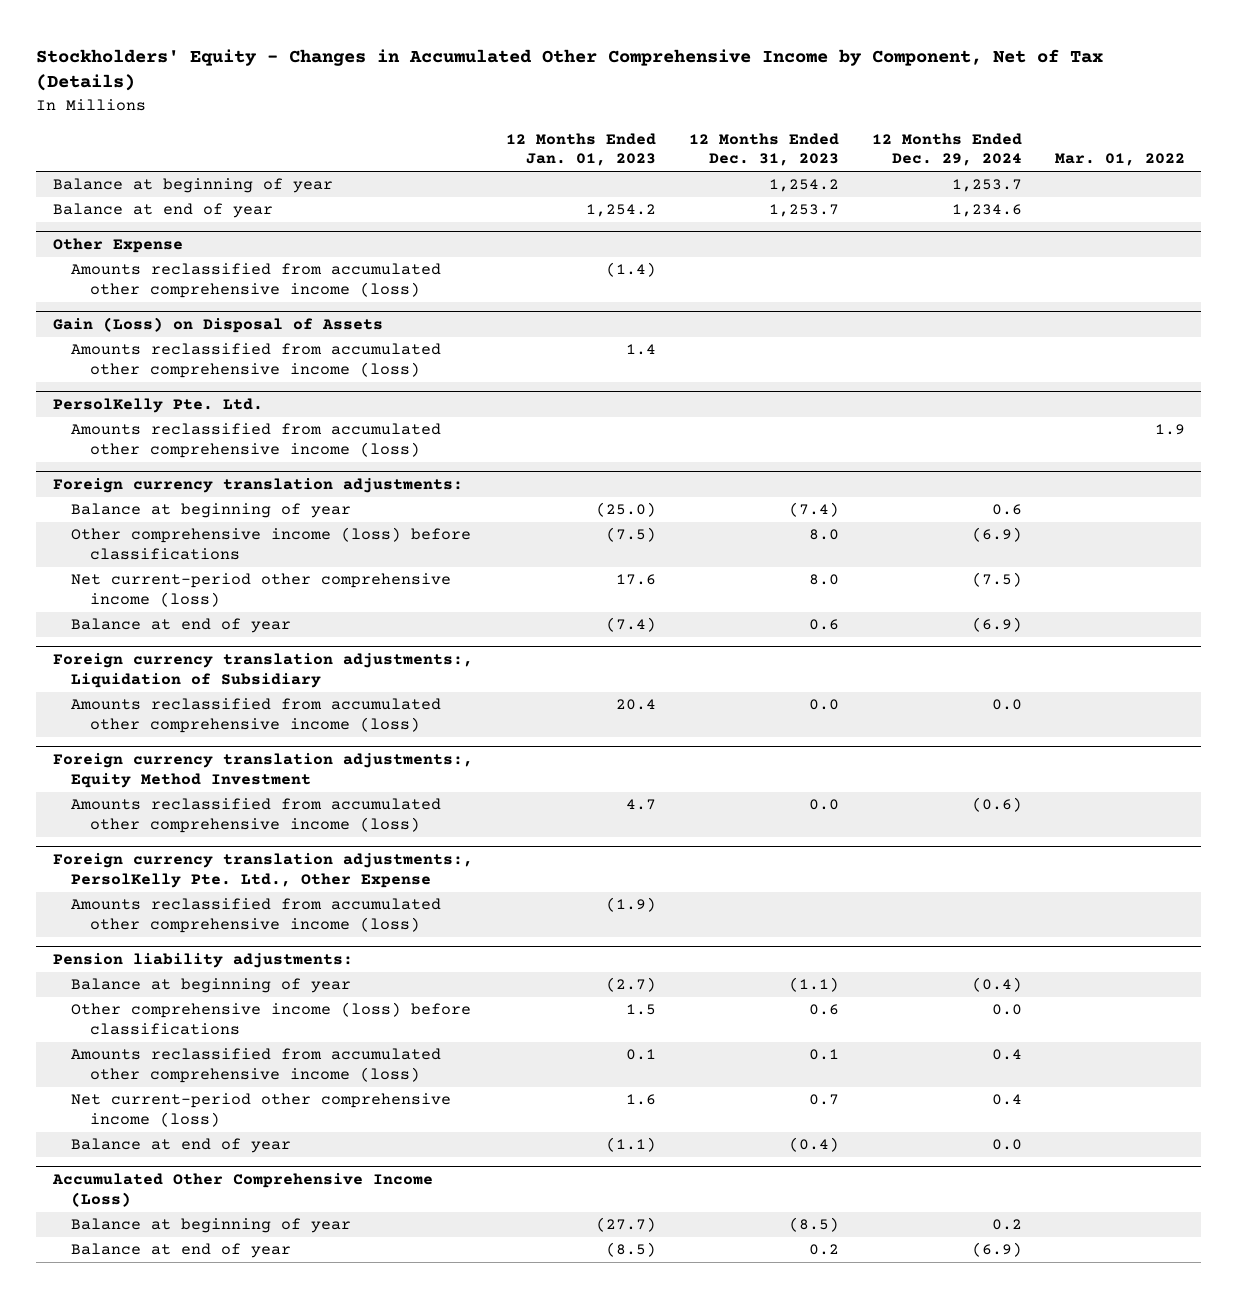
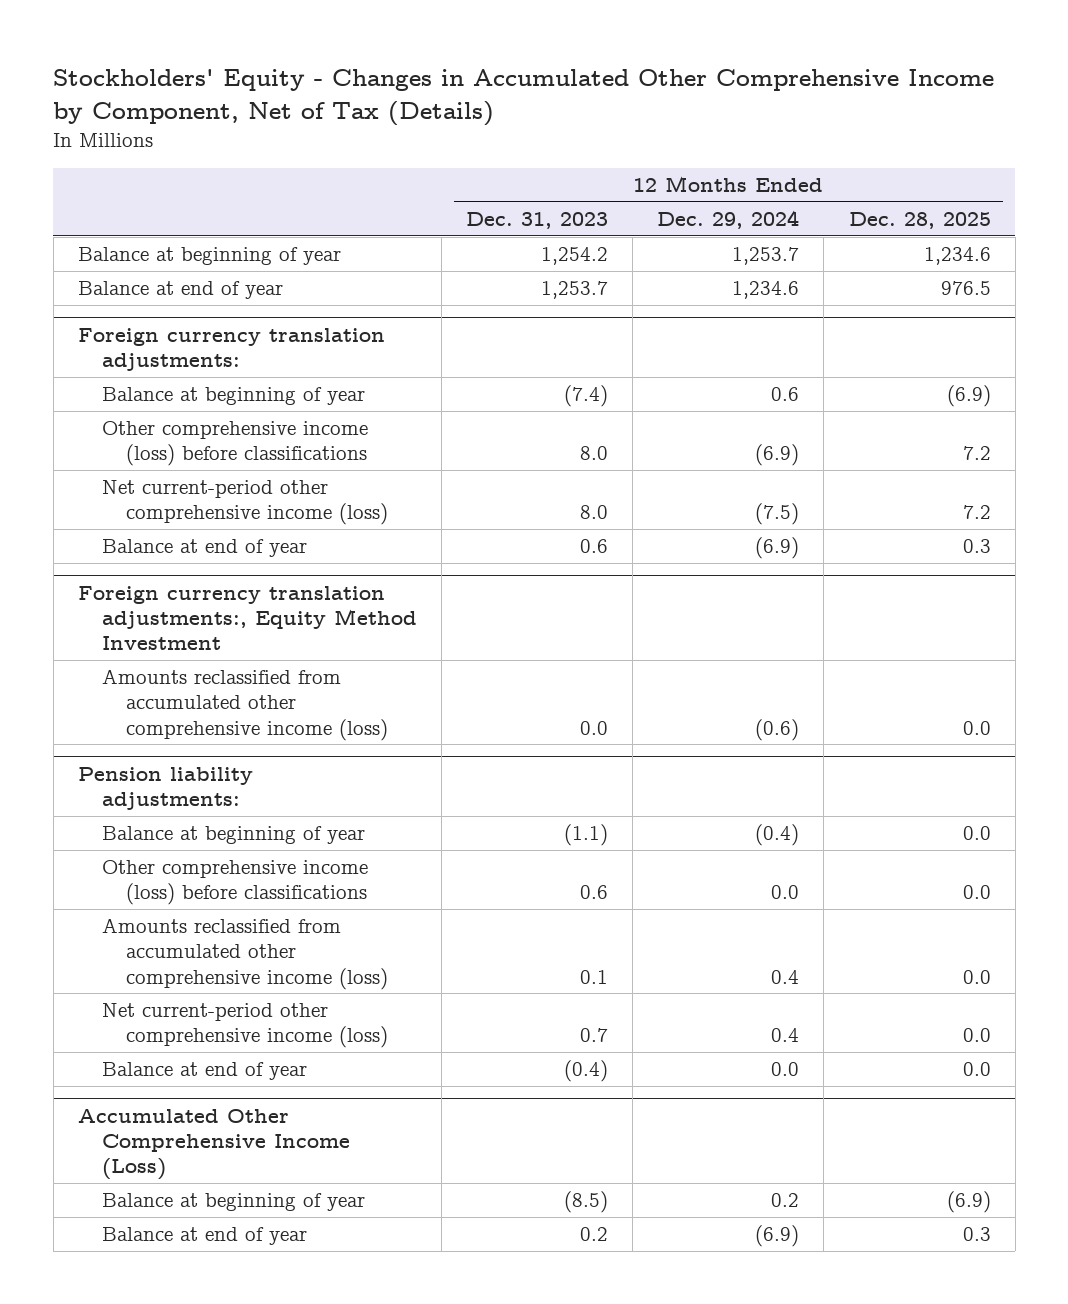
[505,132,656,167] 12 Months Ended Jan. 01, 2023 -> none
[1054,153,1185,167] Mar. 01, 2022 -> none
none -> [848,212,991,230] Dec. 28, 2025
[52,238,183,254] Other Expense -> none
[71,263,442,299] Amounts reclassified from accumulated other comprehensive income (loss) -> none
[52,317,383,334] Gain (Loss) on Disposal of Assets -> none
[71,343,442,379] Amounts reclassified from accumulated other comprehensive income (loss) -> none
[52,398,263,414] PersolKelly Pte. Ltd. -> none
[71,423,442,459] Amounts reclassified from accumulated other comprehensive income (loss) -> none
[52,653,473,689] Foreign currency translation adjustments:, Liquidation of Subsidiary -> none
[71,698,442,734] Amounts reclassified from accumulated other comprehensive income (loss) -> none
[52,853,473,889] Foreign currency translation adjustments:, PersolKelly Pte. Ltd., Other Expense -> none
[71,898,442,934] Amounts reclassified from accumulated other comprehensive income (loss) -> none

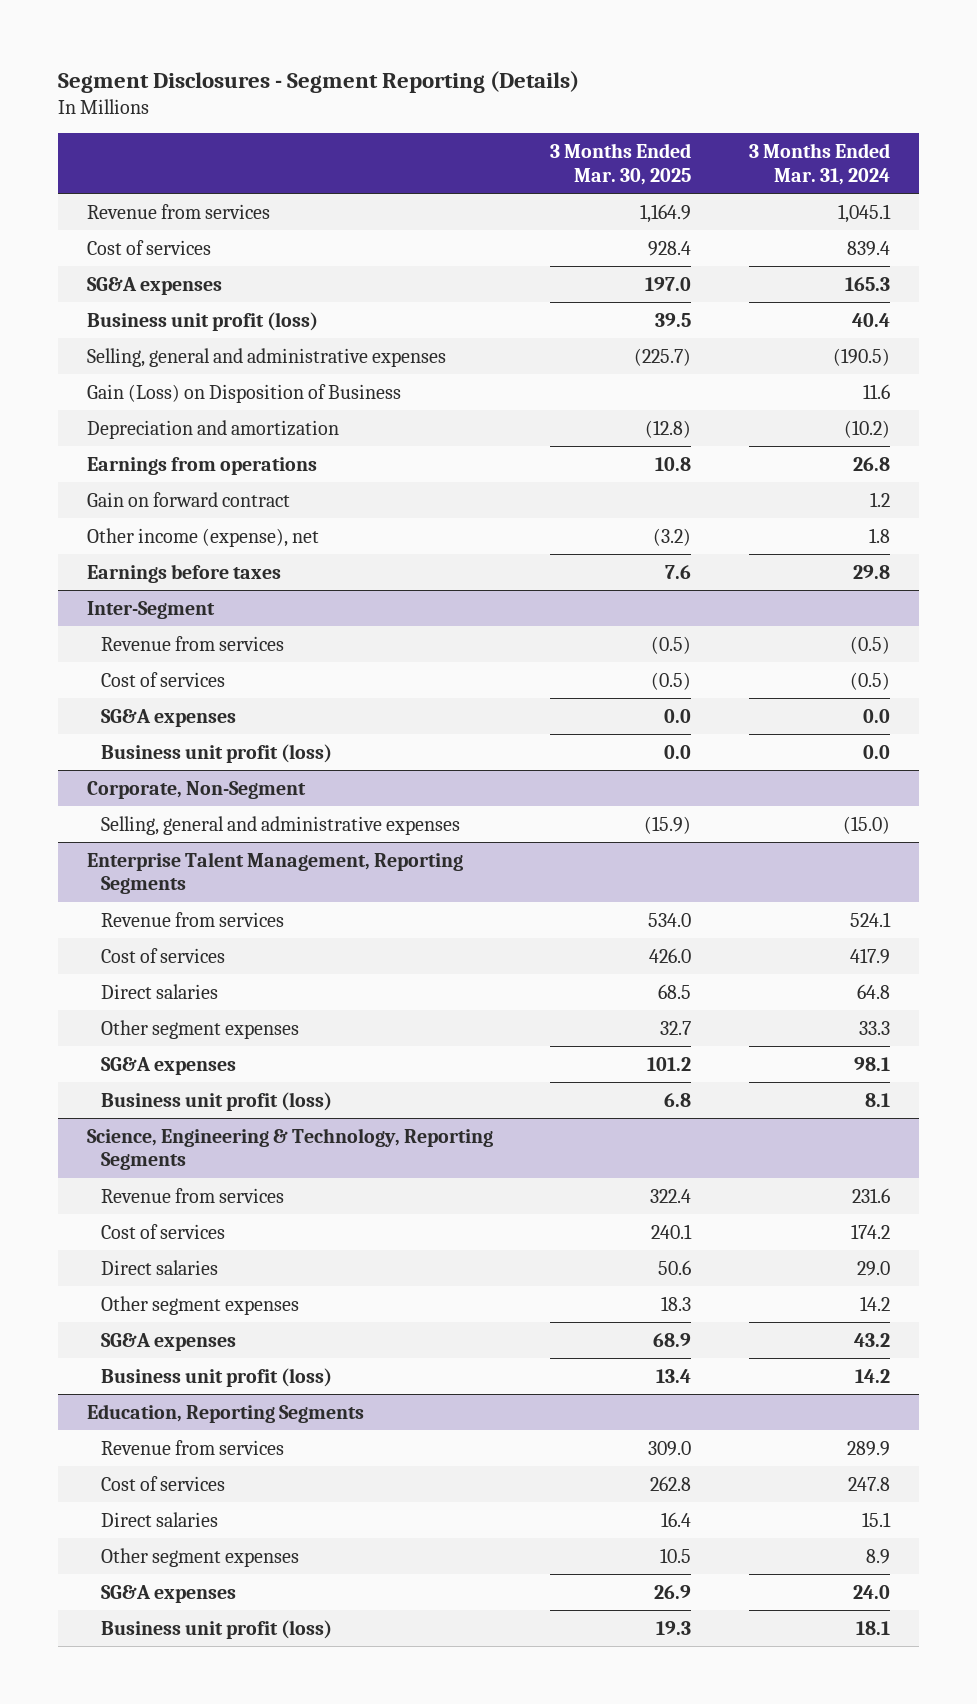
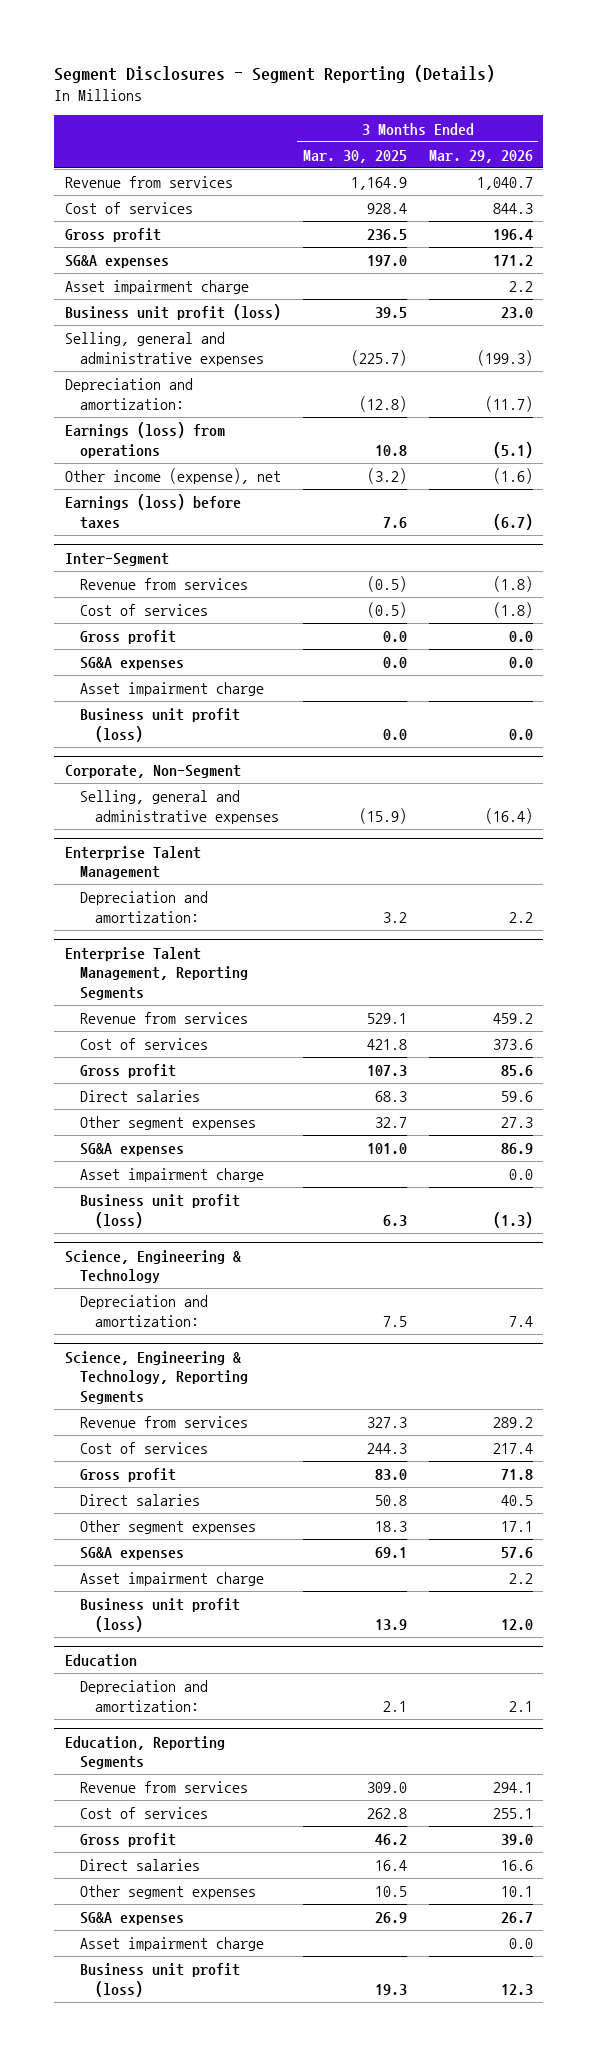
[748,143,890,185] 3 Months Ended Mar. 31, 2024 -> none
none -> [428,149,533,163] Mar. 29, 2026
none -> [65,228,162,243] Gross profit
none -> [65,280,250,295] Asset impairment charge
[86,383,401,403] Gain (Loss) on Disposition of Business -> none
[86,491,290,507] Gain on forward contract -> none
[86,419,339,439] Depreciation and amortization -> [65,378,194,410] Depreciation and amortization:
[86,456,317,475] Earnings from operations -> [65,422,226,458] Earnings (loss) from operations
[86,563,281,583] Earnings before taxes -> [65,494,242,529] Earnings (loss) before taxes
none -> [79,630,176,645] Gross profit
none -> [79,682,264,697] Asset impairment charge
none -> [65,845,202,880] Enterprise Talent Management
none -> [79,891,208,923] Depreciation and amortization:
[648,912,692,927] 534.0 -> [366,1013,407,1025] 529.1
[649,947,692,963] 426.0 -> [366,1039,407,1051] 421.8
none -> [79,1064,176,1079] Gross profit
[658,983,692,999] 68.5 -> [374,1091,407,1103] 68.3
[647,1056,692,1071] 101.2 -> [366,1143,407,1155] 101.0
none -> [79,1168,264,1183] Asset impairment charge
[664,1092,692,1107] 6.8 -> [382,1214,407,1226] 6.3
none -> [65,1249,242,1284] Science, Engineering & Technology
none -> [79,1295,208,1327] Depreciation and amortization:
[650,1188,692,1203] 322.4 -> [366,1417,407,1429] 327.3
[651,1223,693,1239] 240.1 -> [366,1443,407,1455] 244.3
none -> [79,1468,176,1483] Gross profit
[658,1259,692,1275] 50.6 -> [374,1495,407,1507] 50.8
[653,1332,692,1347] 68.9 -> [374,1547,407,1559] 69.1
none -> [79,1572,264,1587] Asset impairment charge
[656,1368,692,1383] 13.4 -> [374,1618,407,1630] 13.9
none -> [65,1653,138,1667] Education
none -> [79,1680,208,1712] Depreciation and amortization:
none -> [79,1833,176,1848] Gross profit
none -> [79,1937,264,1952] Asset impairment charge

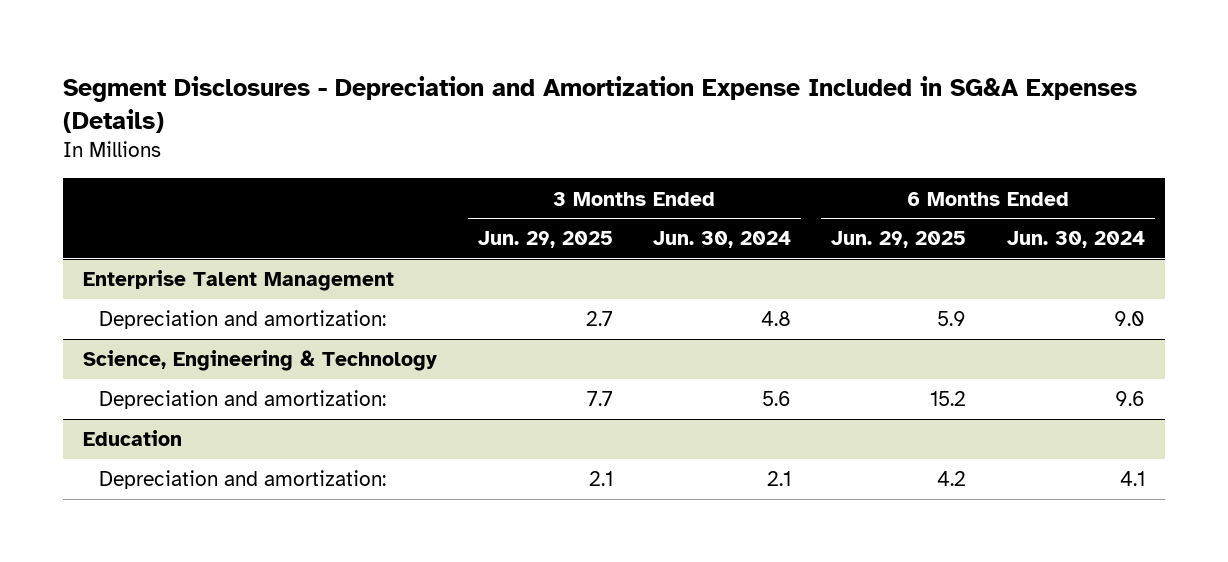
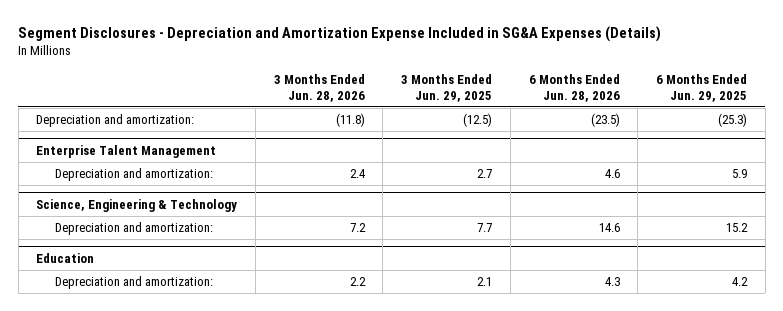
[653,231,792,249] Jun. 30, 2024 -> none
[1006,231,1145,249] Jun. 30, 2024 -> none
none -> [273,74,365,102] 3 Months Ended Jun. 28, 2026
none -> [528,74,620,102] 6 Months Ended Jun. 28, 2026
none -> [36,114,195,128] Depreciation and amortization:

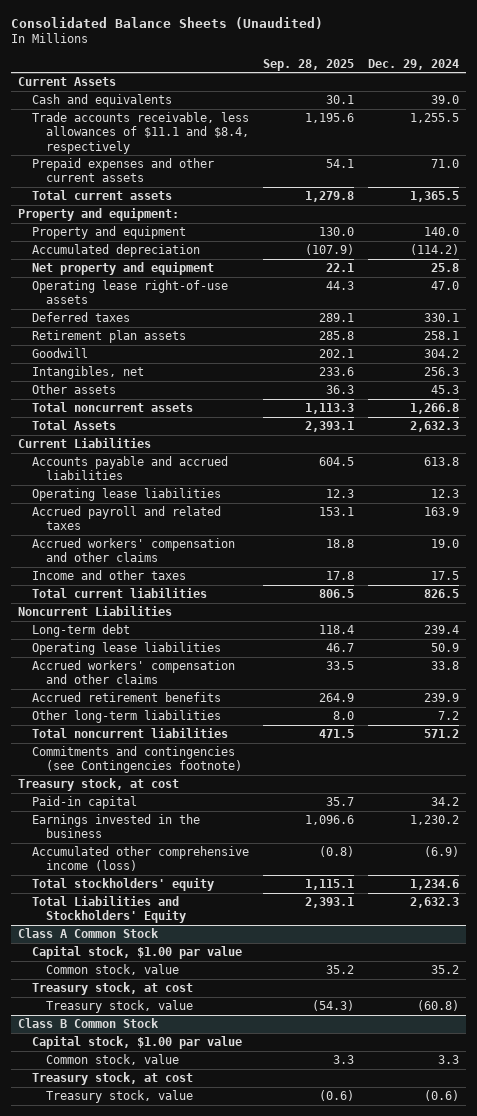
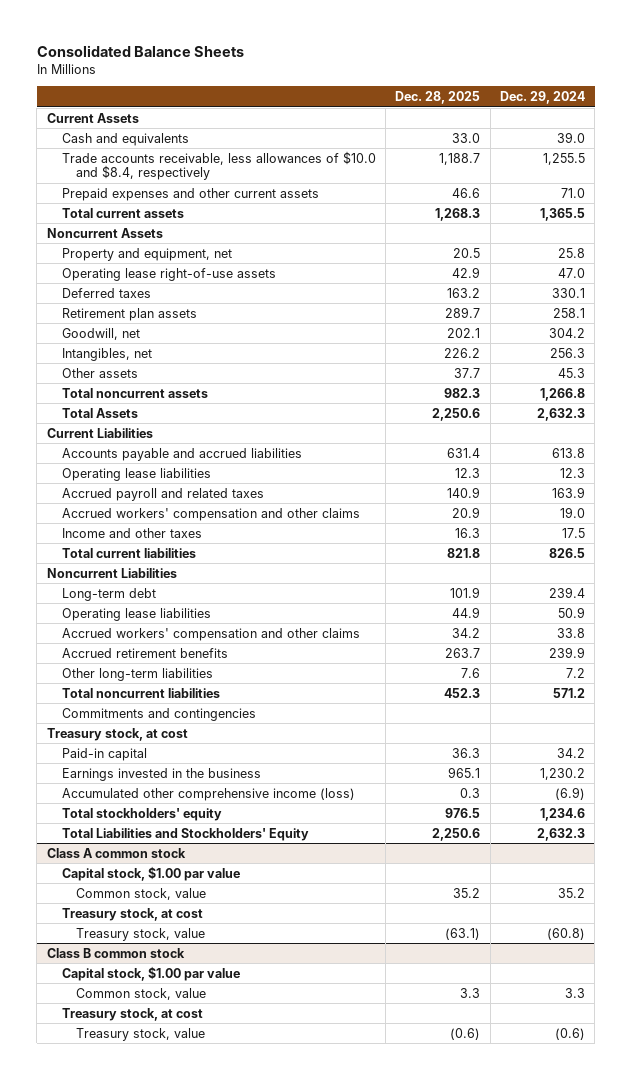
[10,17,323,30] Consolidated Balance Sheets (Unaudited) -> [36,44,244,57] Consolidated Balance Sheets
[263,58,355,71] Sep. 28, 2025 -> none
none -> [395,91,481,105] Dec. 28, 2025
[31,111,249,154] Trade accounts receivable, less allowances of $11.1 and $8.4, respectively -> [61,150,376,181] Trade accounts receivable, less allowances of $10.0 and $8.4, respectively
[17,207,179,221] Property and equipment: -> none
[31,225,186,239] Property and equipment -> none
[31,243,200,257] Accumulated depreciation -> none
none -> [46,227,163,238] Noncurrent Assets
[31,261,214,275] Net property and equipment -> [61,247,232,261] Property and equipment, net
[31,347,88,358] Goodwill -> [61,327,140,340] Goodwill, net
[31,745,242,774] Commitments and contingencies (see Contingencies footnote) -> [61,707,256,721] Commitments and contingencies
[17,927,159,938] Class A Common Stock -> [46,847,186,858] Class A common stock
[17,1017,159,1028] Class B Common Stock -> [46,947,185,958] Class B common stock

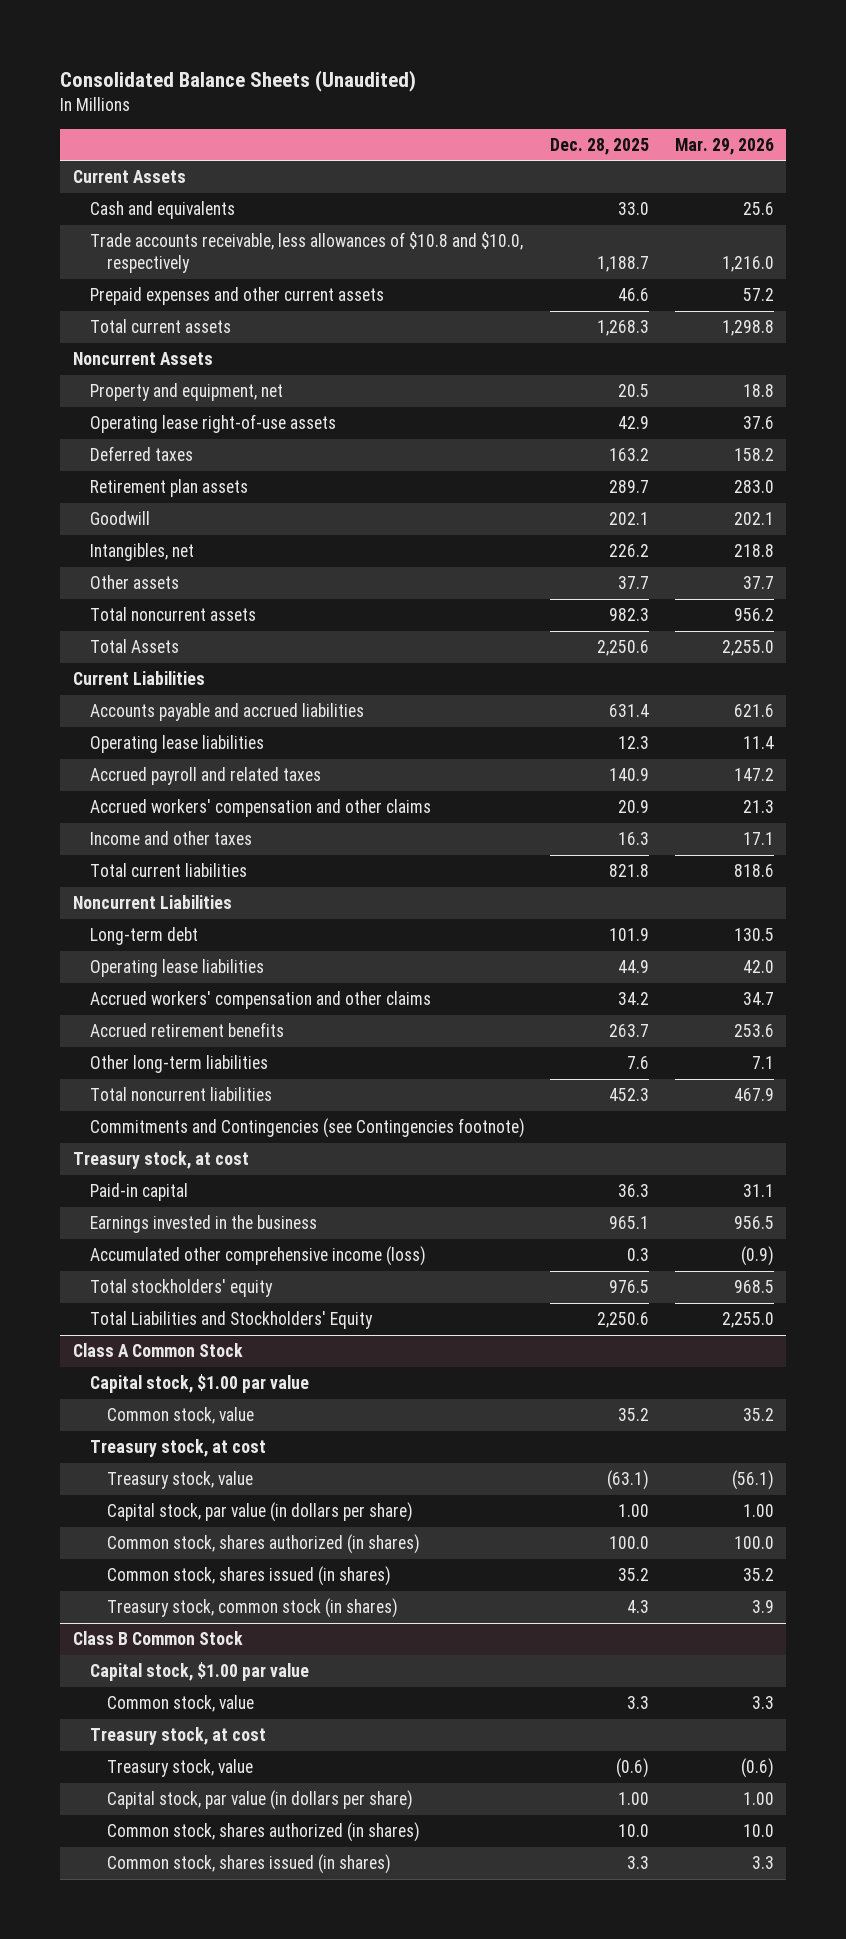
[36,44,244,57] Consolidated Balance Sheets -> [59,70,416,93] Consolidated Balance Sheets (Unaudited)
[499,91,585,105] Dec. 29, 2024 -> none
none -> [674,137,774,155] Mar. 29, 2026
[61,150,376,181] Trade accounts receivable, less allowances of $10.0 and $8.4, respectively -> [89,232,523,274] Trade accounts receivable, less allowances of $10.8 and $10.0, respectively
[61,327,140,340] Goodwill, net -> [89,511,150,526] Goodwill
[61,707,256,721] Commitments and contingencies -> [89,1118,525,1139] Commitments and Contingencies (see Contingencies footnote)
[46,847,186,858] Class A common stock -> [72,1343,243,1358] Class A Common Stock
none -> [106,1502,413,1523] Capital stock, par value (in dollars per share)
none -> [106,1534,420,1555] Common stock, shares authorized (in shares)
none -> [106,1566,391,1587] Common stock, shares issued (in shares)
none -> [106,1598,398,1619] Treasury stock, common stock (in shares)
[46,947,185,958] Class B common stock -> [72,1631,243,1646] Class B Common Stock
none -> [106,1790,413,1811] Capital stock, par value (in dollars per share)
none -> [106,1822,420,1843] Common stock, shares authorized (in shares)
none -> [106,1854,391,1875] Common stock, shares issued (in shares)

